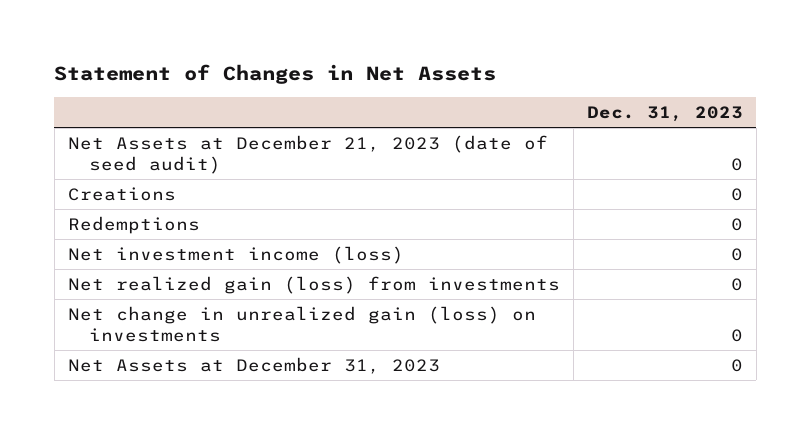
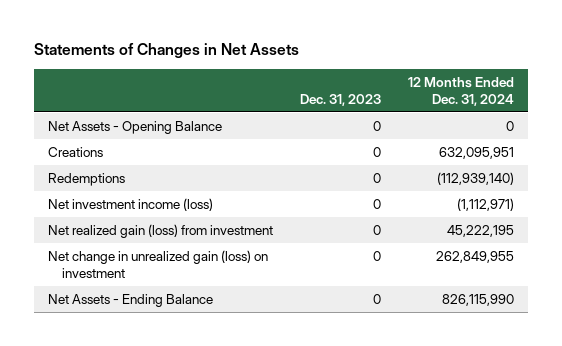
[54,64,497,85] Statement of Changes in Net Assets -> [34,43,300,59] Statements of Changes in Net Assets
none -> [408,76,515,106] 12 Months Ended Dec. 31, 2024
[67,135,548,174] Net Assets at December 21, 2023 (date of seed audit) -> [47,120,222,134] Net Assets - Opening Balance
[67,276,560,295] Net realized gain (loss) from investments -> [47,223,273,238] Net realized gain (loss) from investment
[67,306,536,342] Net change in unrealized gain (loss) on investments -> [47,249,268,278] Net change in unrealized gain (loss) on investment
[67,357,440,375] Net Assets at December 31, 2023 -> [47,293,213,307] Net Assets - Ending Balance

